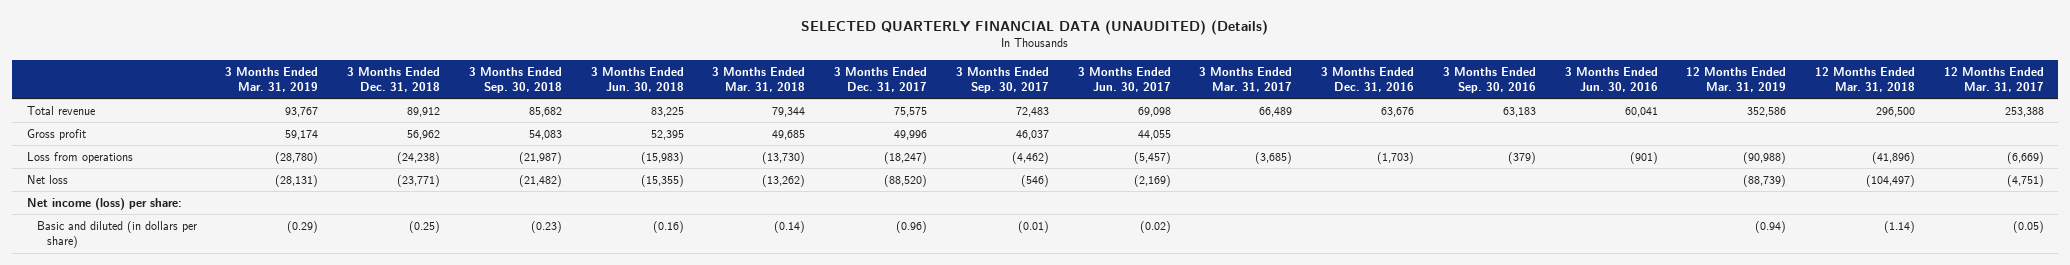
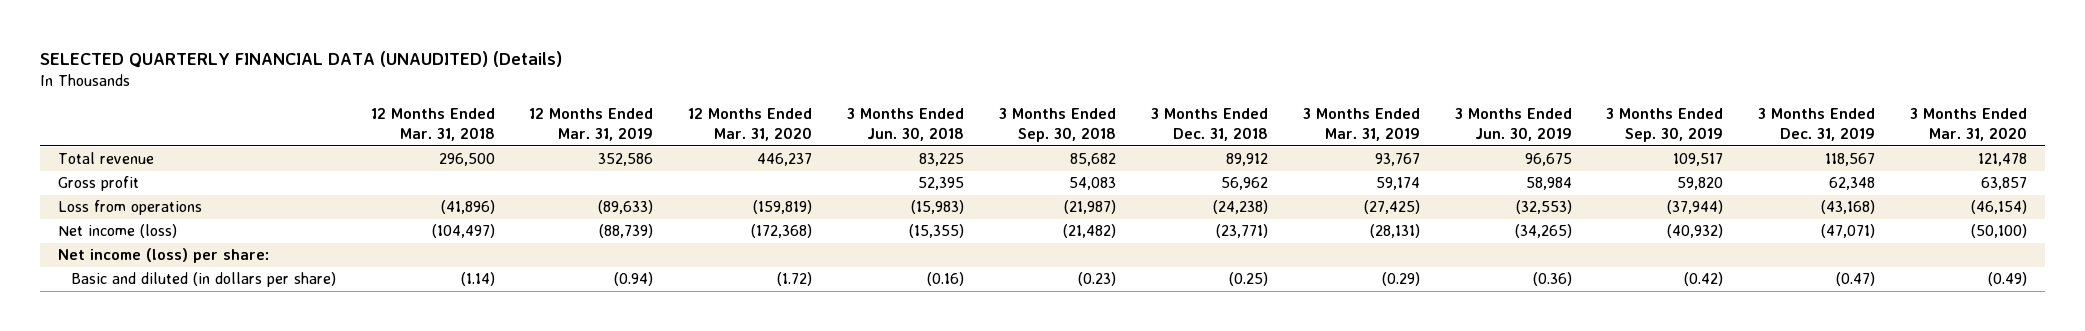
[712,66,806,92] 3 Months Ended Mar. 31, 2018 -> none
[834,66,928,92] 3 Months Ended Dec. 31, 2017 -> none
[955,66,1049,93] 3 Months Ended Sep. 30, 2017 -> none
[1077,66,1171,92] 3 Months Ended Jun. 30, 2017 -> none
[1199,66,1293,92] 3 Months Ended Mar. 31, 2017 -> none
[1321,66,1415,92] 3 Months Ended Dec. 31, 2016 -> none
[1442,66,1536,93] 3 Months Ended Sep. 30, 2016 -> none
[1564,66,1658,92] 3 Months Ended Jun. 30, 2016 -> none
[1943,66,2044,92] 12 Months Ended Mar. 31, 2017 -> none
none -> [688,108,813,142] 12 Months Ended Mar. 31, 2020
none -> [1454,108,1572,142] 3 Months Ended Jun. 30, 2019
none -> [1606,108,1724,143] 3 Months Ended Sep. 30, 2019
none -> [1758,108,1876,142] 3 Months Ended Dec. 31, 2019
none -> [1910,108,2028,142] 3 Months Ended Mar. 31, 2020
[275,151,319,164] (28,780) -> [1363,200,1420,215] (27,425)
[1743,151,1787,164] (90,988) -> [598,200,654,215] (89,633)
[26,174,68,184] Net loss -> [57,224,177,239] Net income (loss)

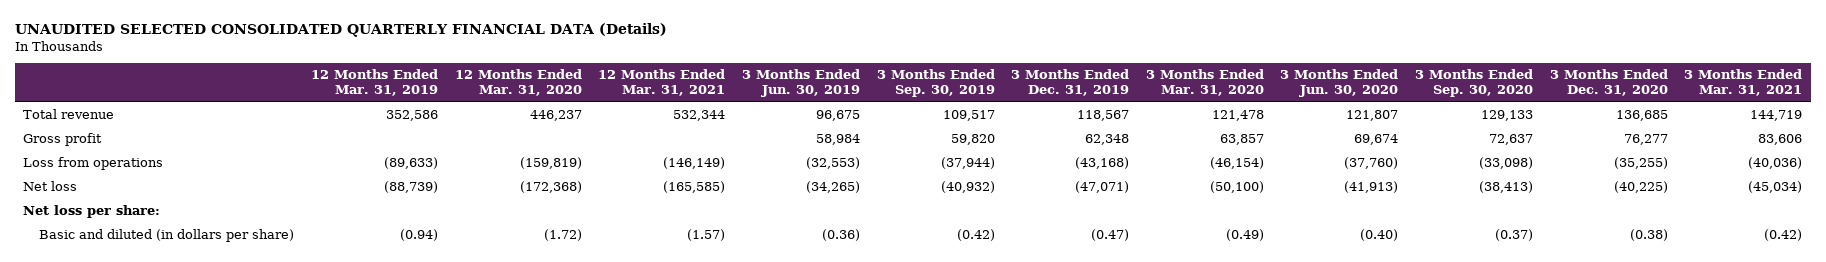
[40,50,563,68] SELECTED QUARTERLY FINANCIAL DATA (UNAUDITED) (Details) -> [15,23,668,38] UNAUDITED SELECTED CONSOLIDATED QUARTERLY FINANCIAL DATA (Details)
[370,108,495,142] 12 Months Ended Mar. 31, 2018 -> none
[847,108,965,142] 3 Months Ended Jun. 30, 2018 -> none
[998,108,1116,143] 3 Months Ended Sep. 30, 2018 -> none
[1150,108,1268,142] 3 Months Ended Dec. 31, 2018 -> none
[1302,108,1420,142] 3 Months Ended Mar. 31, 2019 -> none
none -> [598,69,726,97] 12 Months Ended Mar. 31, 2021
none -> [1280,69,1399,98] 3 Months Ended Jun. 30, 2020
none -> [1415,69,1534,98] 3 Months Ended Sep. 30, 2020
none -> [1549,69,1668,97] 3 Months Ended Dec. 31, 2020
none -> [1684,69,1803,97] 3 Months Ended Mar. 31, 2021
[57,224,177,239] Net income (loss) -> [23,181,78,192] Net loss
[57,248,269,264] Net income (loss) per share: -> [23,205,161,219] Net loss per share:

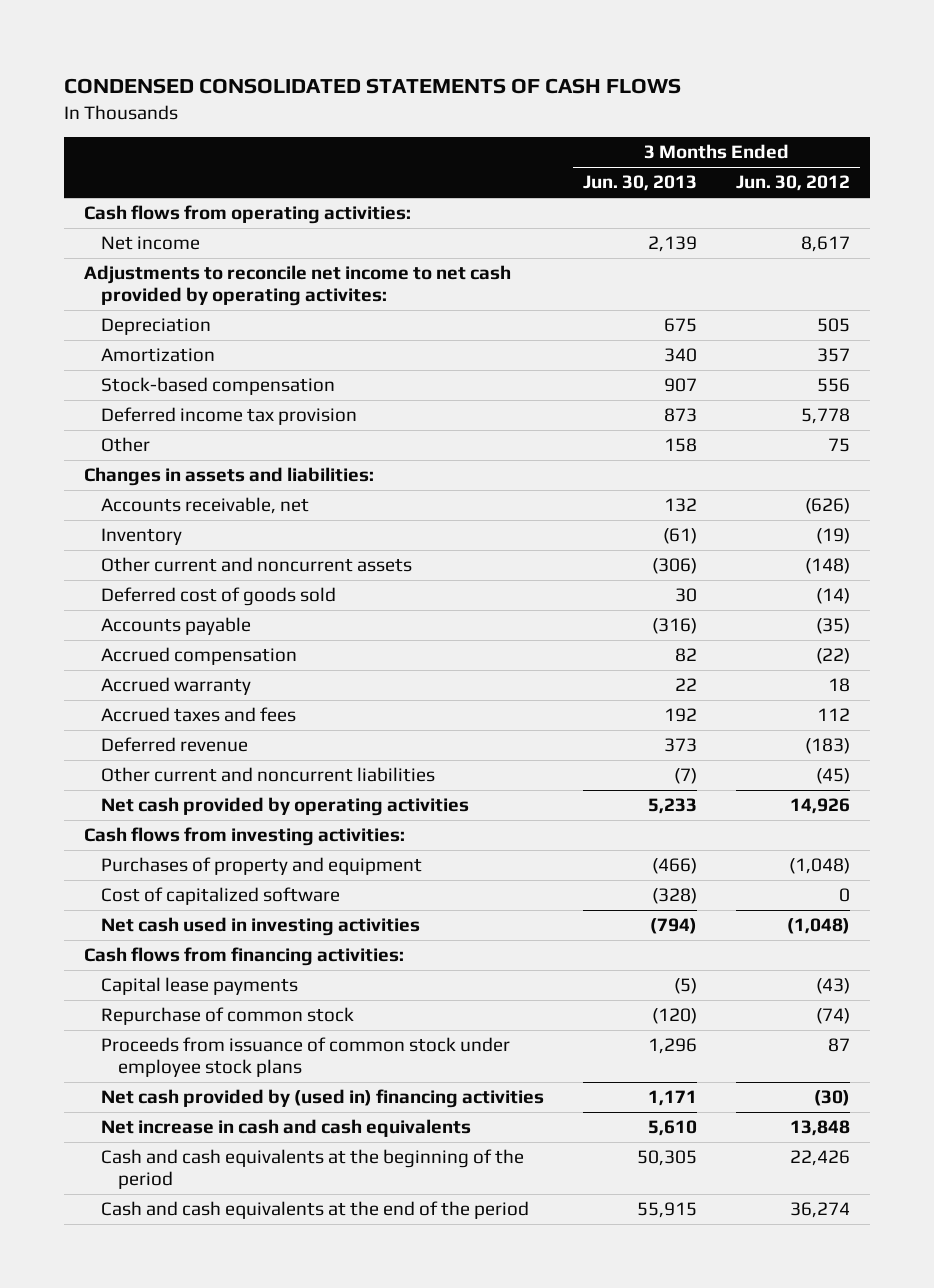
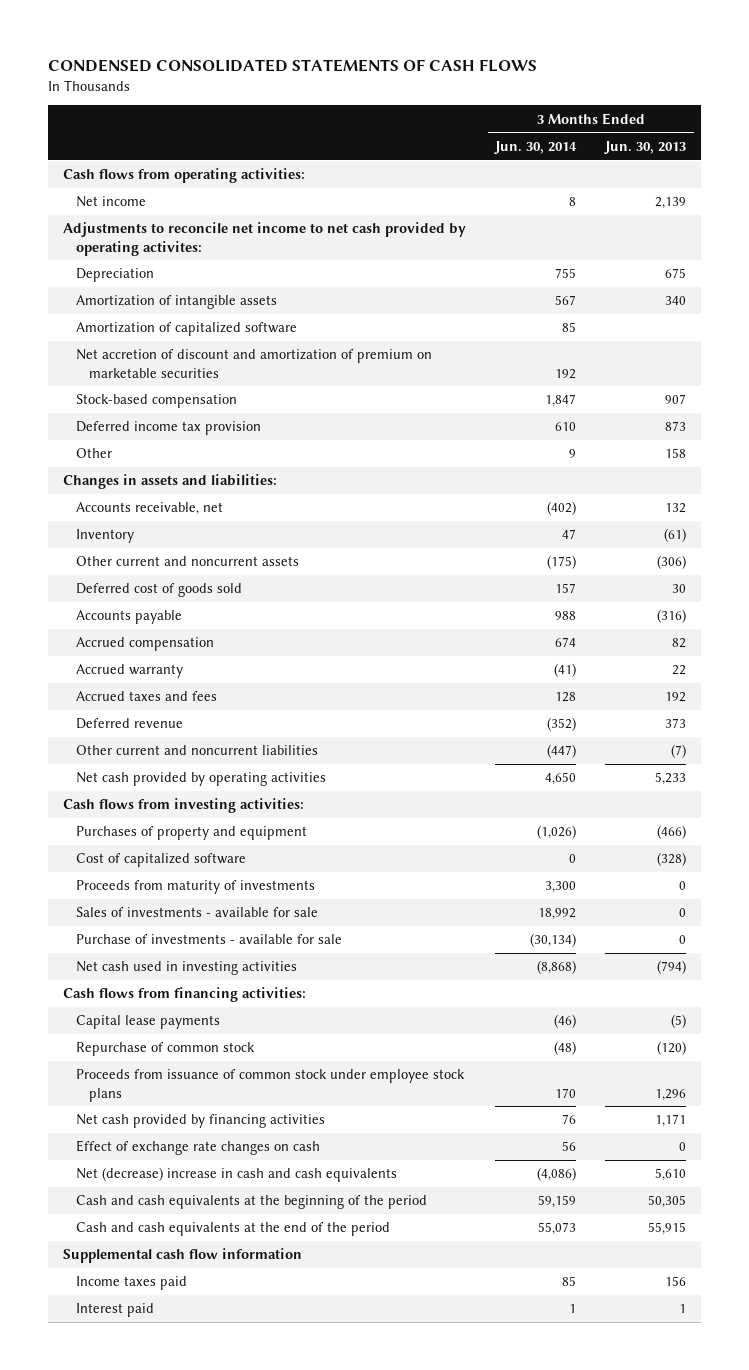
[736,175,851,192] Jun. 30, 2012 -> none
none -> [494,140,578,154] Jun. 30, 2014
[100,348,215,363] Amortization -> [75,295,277,310] Amortization of intangible assets
none -> [75,322,297,337] Amortization of capitalized software
none -> [75,349,432,378] Net accretion of discount and amortization of premium on marketable securities
none -> [75,880,315,895] Proceeds from maturity of investments
none -> [75,907,318,918] Sales of investments - available for sale
none -> [75,934,342,945] Purchase of investments - available for sale
[100,1089,544,1109] Net cash provided by (used in) financing activities -> [75,1114,325,1129] Net cash provided by financing activities
none -> [75,1140,320,1156] Effect of exchange rate changes on cash
[100,1119,471,1138] Net increase in cash and cash equivalents -> [75,1167,397,1183] Net (decrease) increase in cash and cash equivalents
none -> [62,1248,302,1264] Supplemental cash flow information
none -> [75,1276,187,1291] Income taxes paid
none -> [75,1303,154,1318] Interest paid

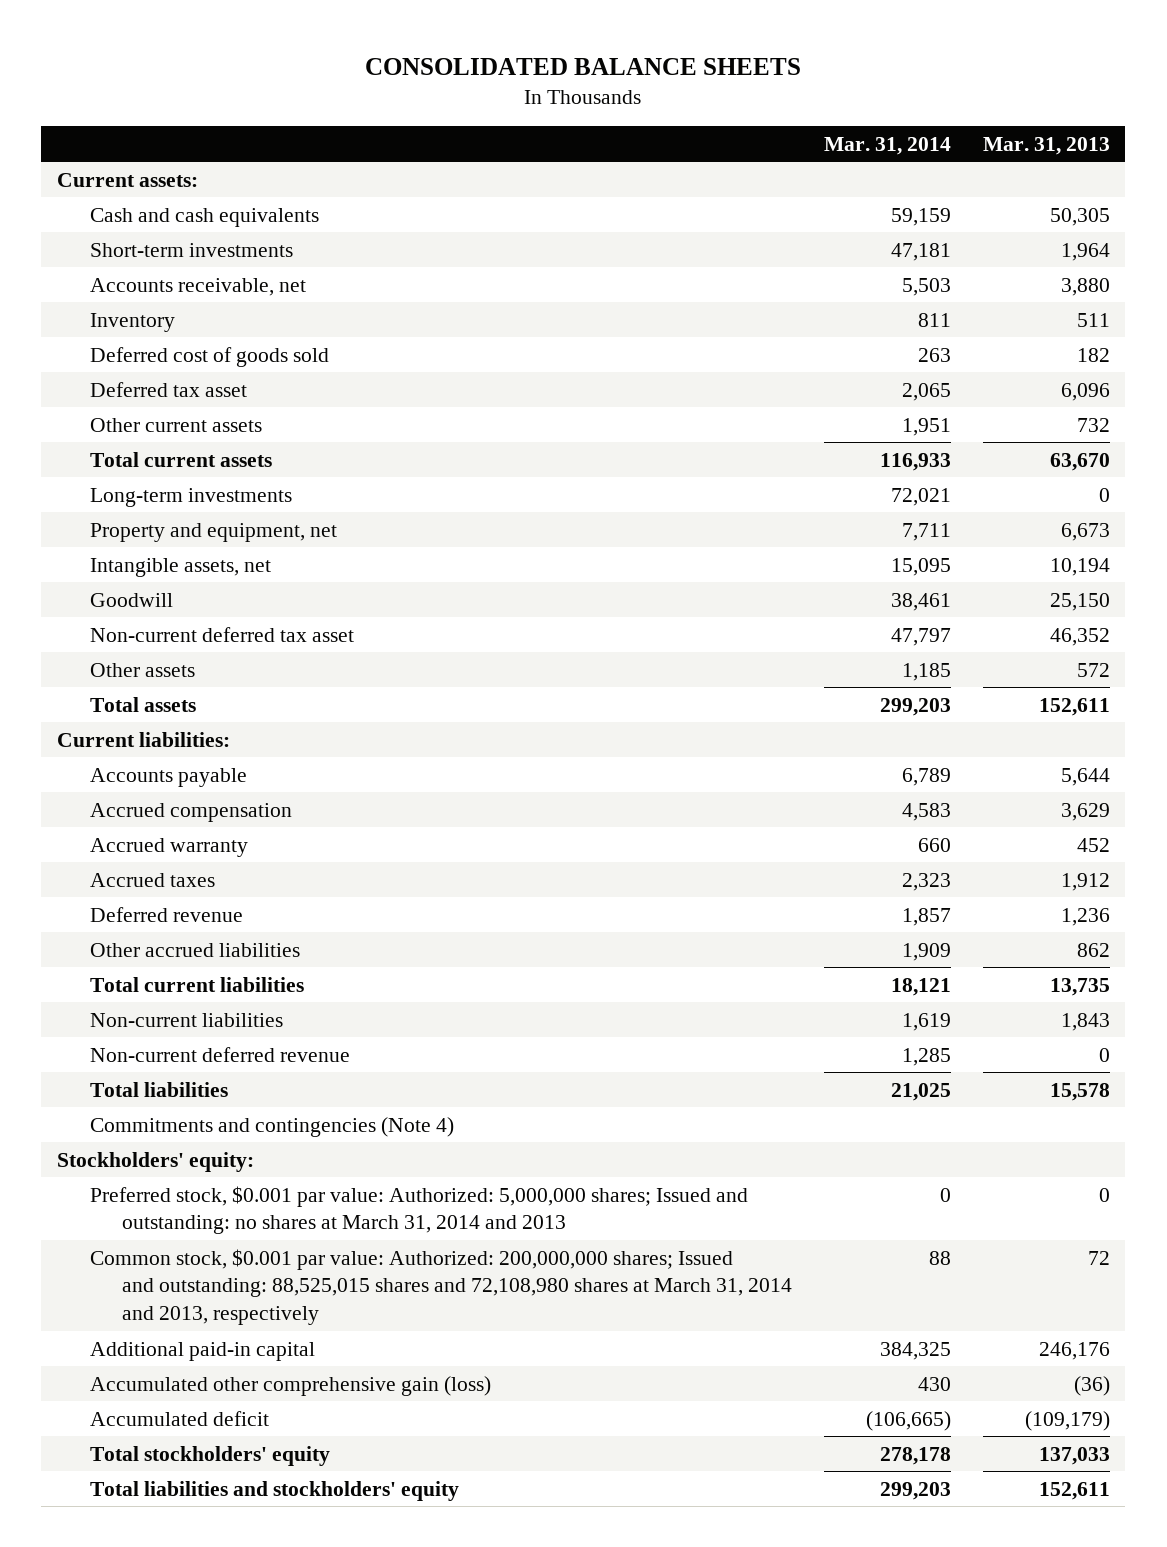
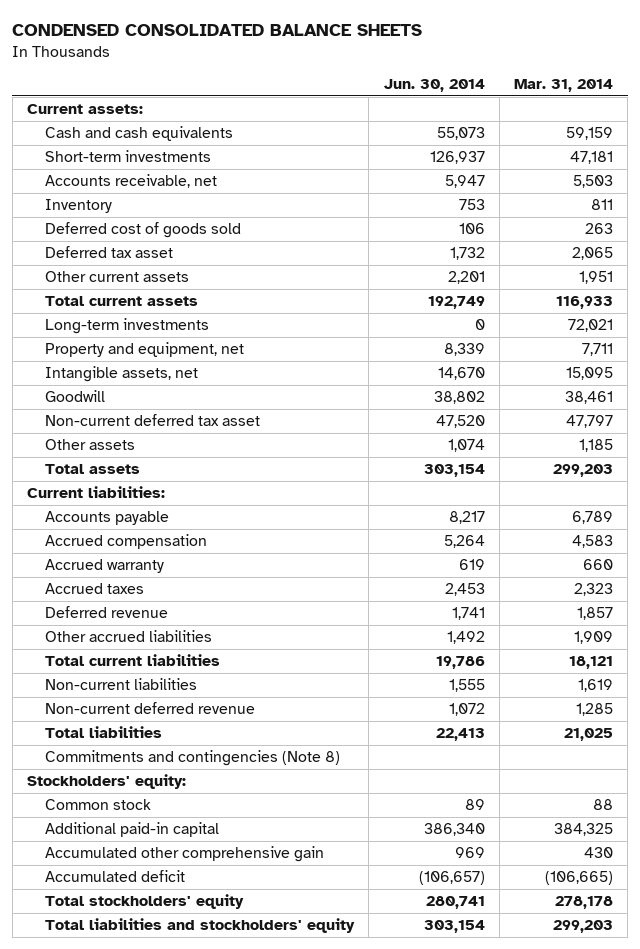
[365,58,802,76] CONSOLIDATED BALANCE SHEETS -> [12,24,423,37] CONDENSED CONSOLIDATED BALANCE SHEETS
[982,136,1110,155] Mar. 31, 2013 -> none
none -> [383,79,485,93] Jun. 30, 2014
[89,1116,454,1137] Commitments and contingencies (Note 4) -> [45,749,341,766] Commitments and contingencies (Note 8)
[89,1185,748,1235] Preferred stock, $0.001 par value: Authorized: 5,000,000 shares; Issued and outstanding: no shares at March 31, 2014 and 2013 -> none
[89,1248,793,1325] Common stock, $0.001 par value: Authorized: 200,000,000 shares; Issued and outstanding: 88,525,015 shares and 72,108,980 shares at March 31, 2014 and 2013, respectively -> [45,798,152,810] Common stock
[89,1375,491,1396] Accumulated other comprehensive gain (loss) -> [45,845,325,862] Accumulated other comprehensive gain

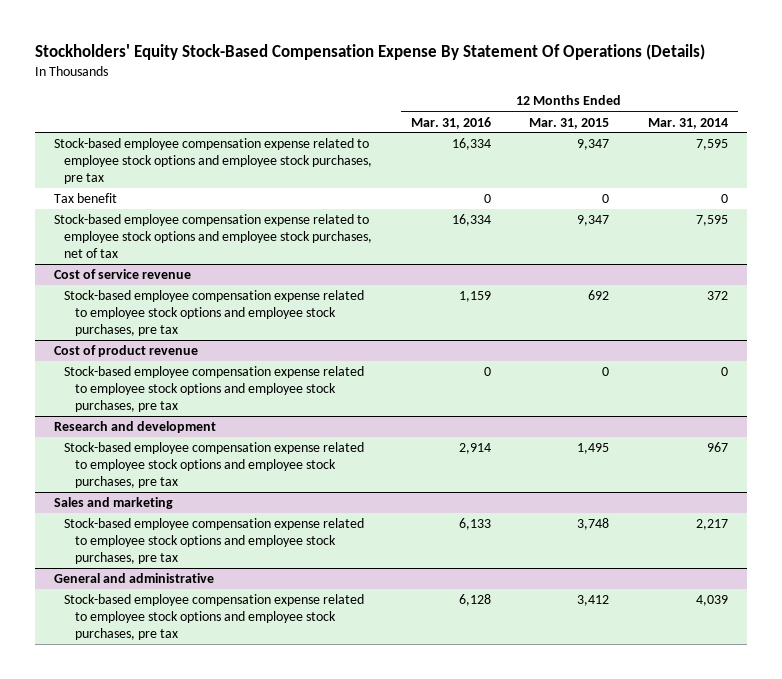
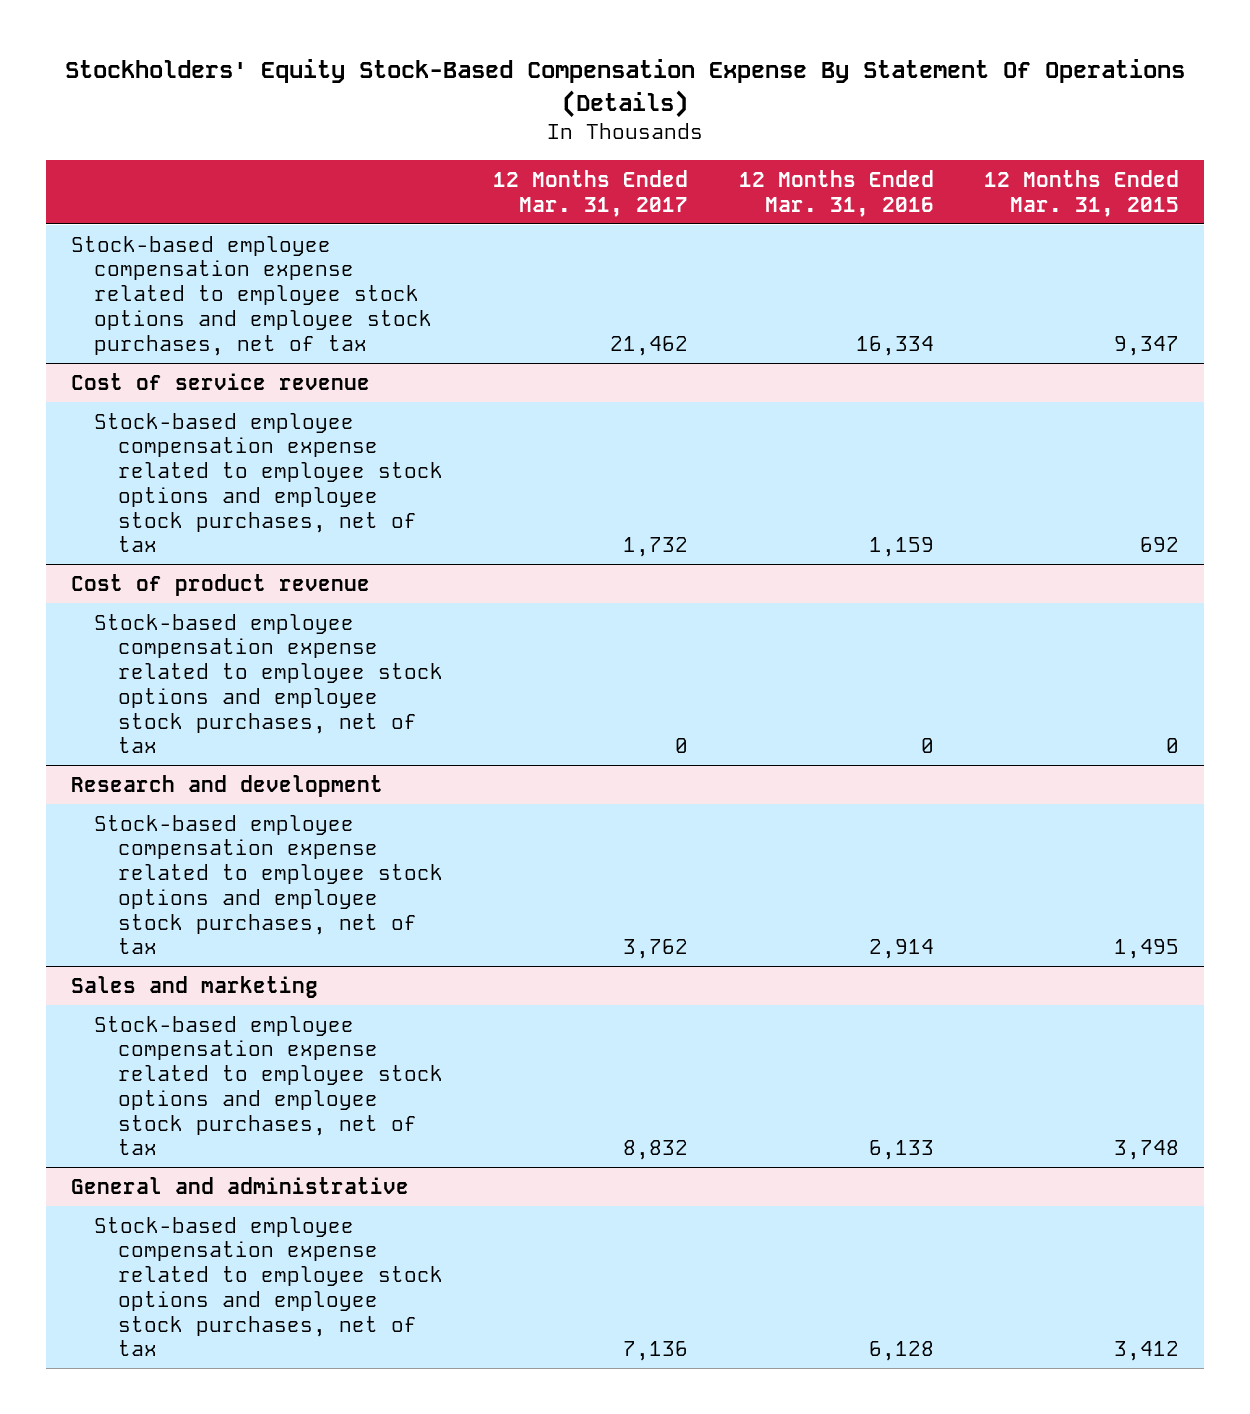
[647,117,728,129] Mar. 31, 2014 -> none
none -> [493,169,689,217] 12 Months Ended Mar. 31, 2017
[54,138,373,184] Stock-based employee compensation expense related to employee stock options and employee stock purchases, pre tax -> none
[54,193,118,204] Tax benefit -> none
[64,290,365,336] Stock-based employee compensation expense related to employee stock options and employee stock purchases, pre tax -> [94,412,444,553] Stock-based employee compensation expense related to employee stock options and employee stock purchases, net of tax
[64,366,365,412] Stock-based employee compensation expense related to employee stock options and employee stock purchases, pre tax -> [94,613,444,754] Stock-based employee compensation expense related to employee stock options and employee stock purchases, net of tax
[64,442,365,488] Stock-based employee compensation expense related to employee stock options and employee stock purchases, pre tax -> [94,814,444,955] Stock-based employee compensation expense related to employee stock options and employee stock purchases, net of tax
[64,518,365,564] Stock-based employee compensation expense related to employee stock options and employee stock purchases, pre tax -> [94,1015,444,1156] Stock-based employee compensation expense related to employee stock options and employee stock purchases, net of tax
[64,594,365,640] Stock-based employee compensation expense related to employee stock options and employee stock purchases, pre tax -> [94,1216,444,1357] Stock-based employee compensation expense related to employee stock options and employee stock purchases, net of tax

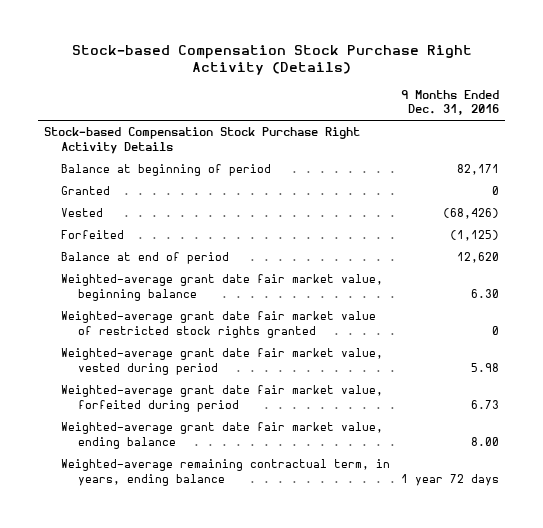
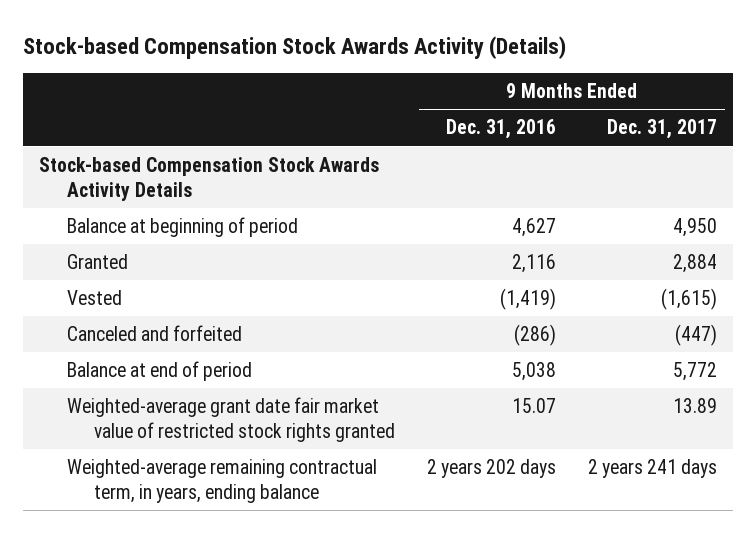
[71,45,472,76] Stock-based Compensation Stock Purchase Right Activity (Details) -> [23,35,567,59] Stock-based Compensation Stock Awards Activity (Details)
none -> [607,119,718,140] Dec. 31, 2017
[60,274,383,301] Weighted-average grant date fair market value, beginning balance -> none
[60,348,383,375] Weighted-average grant date fair market value, vested during period -> none
[60,385,383,412] Weighted-average grant date fair market value, forfeited during period -> none
[60,422,383,449] Weighted-average grant date fair market value, ending balance -> none
[43,127,360,154] Stock-based Compensation Stock Purchase Right Activity Details -> [39,156,380,201] Stock-based Compensation Stock Awards Activity Details
[457,164,500,176] 82,171 -> [511,217,556,237] 4,627
[492,186,500,196] 0 -> [511,253,556,273] 2,116
[443,208,500,220] (68,426) -> [499,287,556,310] (1,419)
[60,230,124,240] Forfeited -> [66,324,242,341] Canceled and forfeited
[450,230,500,242] (1,125) -> [513,323,556,346] (286)
[457,252,500,264] 12,620 -> [511,361,556,381] 5,038
[492,325,500,335] 0 -> [511,397,556,413] 15.07
[401,473,500,486] 1 year 72 days -> [426,458,556,478] 2 years 202 days

